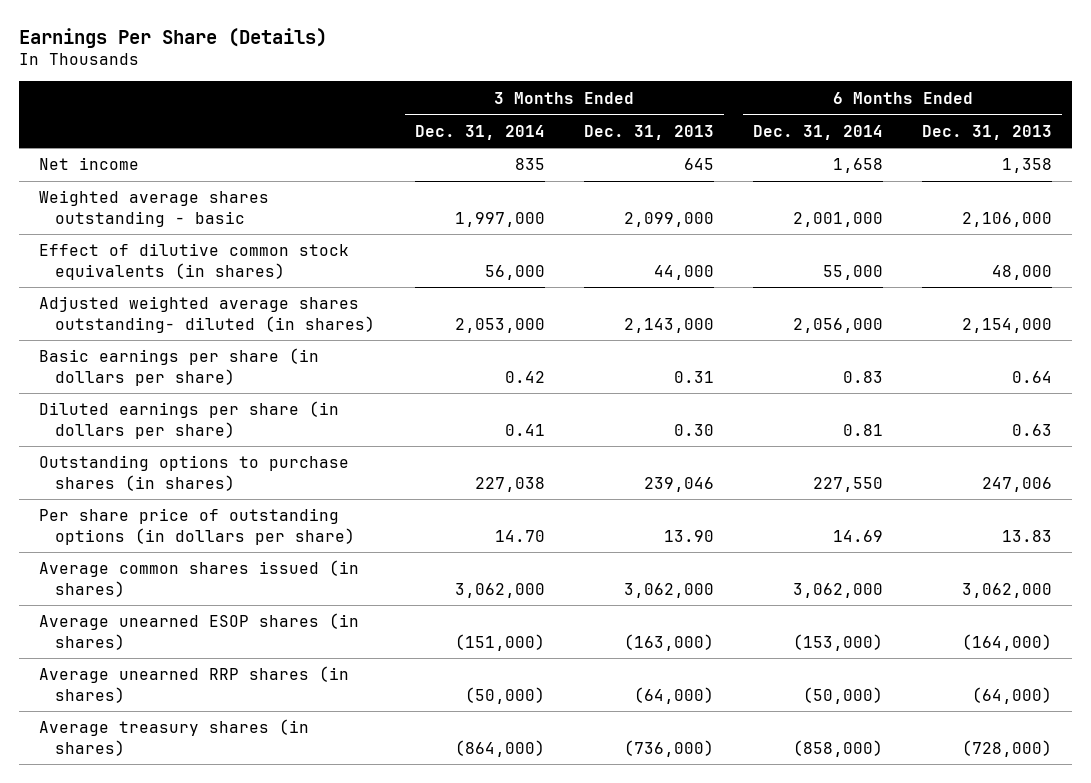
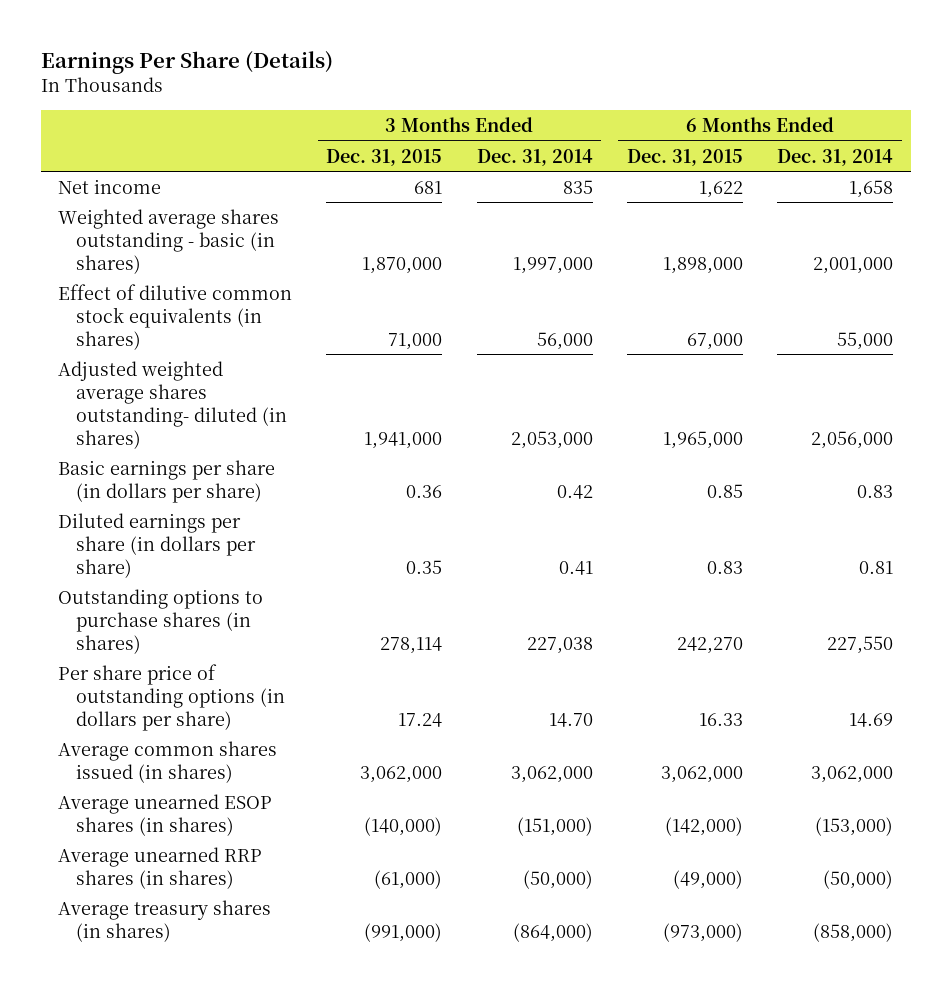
[583,124,714,140] Dec. 31, 2013 -> none
[922,124,1053,140] Dec. 31, 2013 -> none
none -> [326,148,443,166] Dec. 31, 2015
none -> [626,148,743,166] Dec. 31, 2015
[38,190,269,227] Weighted average shares outstanding - basic -> [57,208,279,274] Weighted average shares outstanding - basic (in shares)

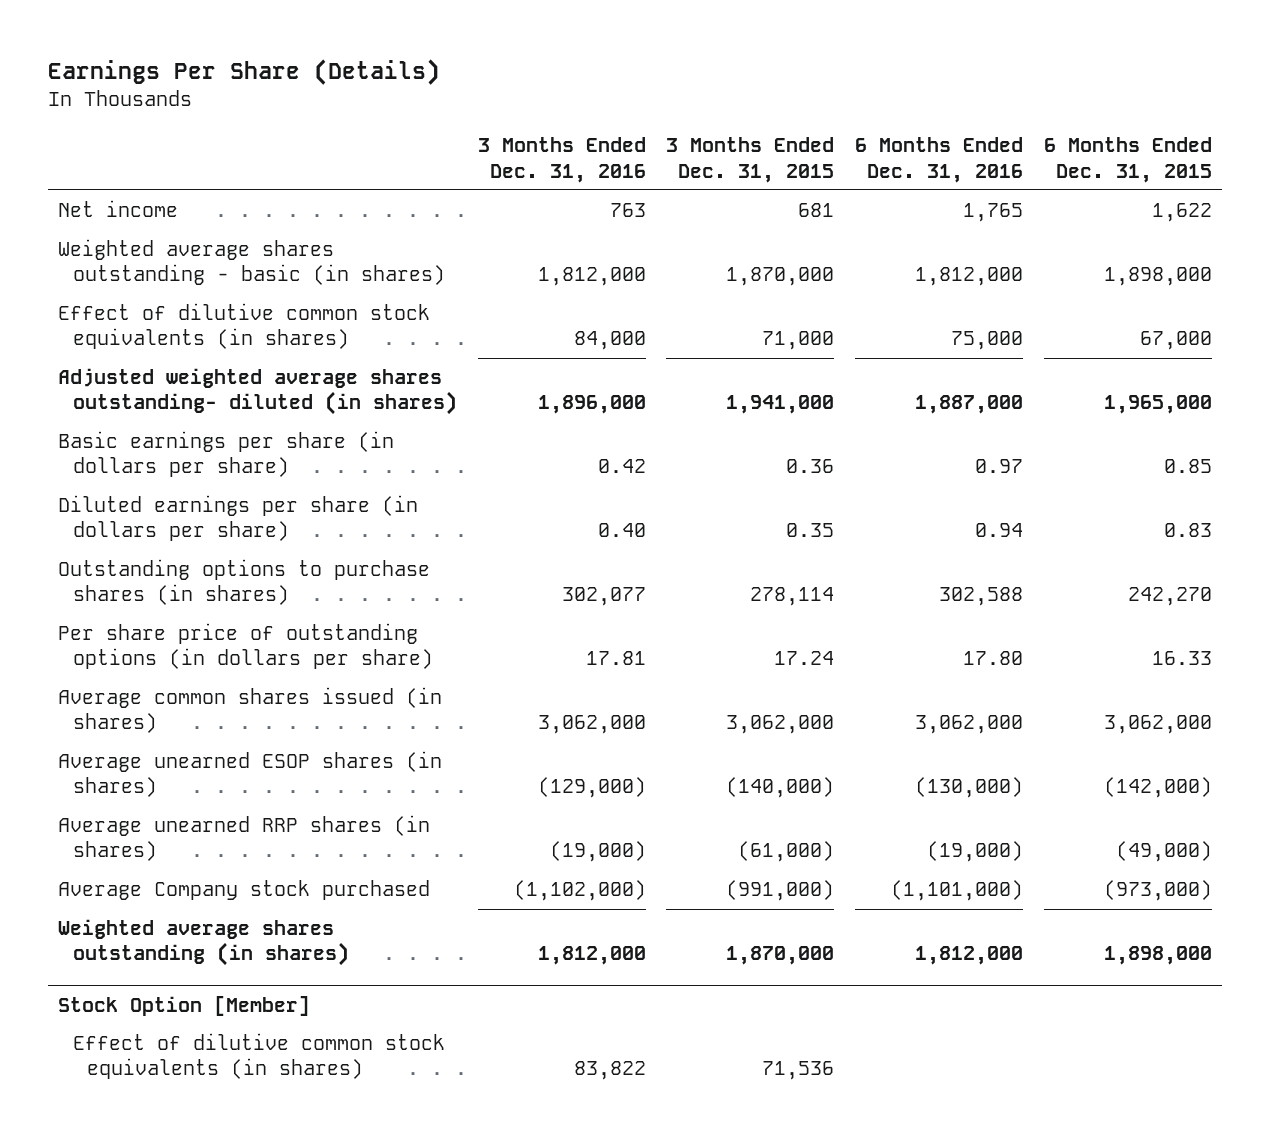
[476,148,593,166] Dec. 31, 2014 -> none
[777,148,894,166] Dec. 31, 2014 -> none
none -> [477,137,646,183] 3 Months Ended Dec. 31, 2016
none -> [854,137,1023,183] 6 Months Ended Dec. 31, 2016
[57,899,271,942] Average treasury shares (in shares) -> [58,880,431,901] Average Company stock purchased
none -> [58,919,349,967] Weighted average shares outstanding (in shares)
none -> [58,995,311,1016] Stock Option [Member]
none -> [72,1033,445,1080] Effect of dilutive common stock equivalents (in shares)

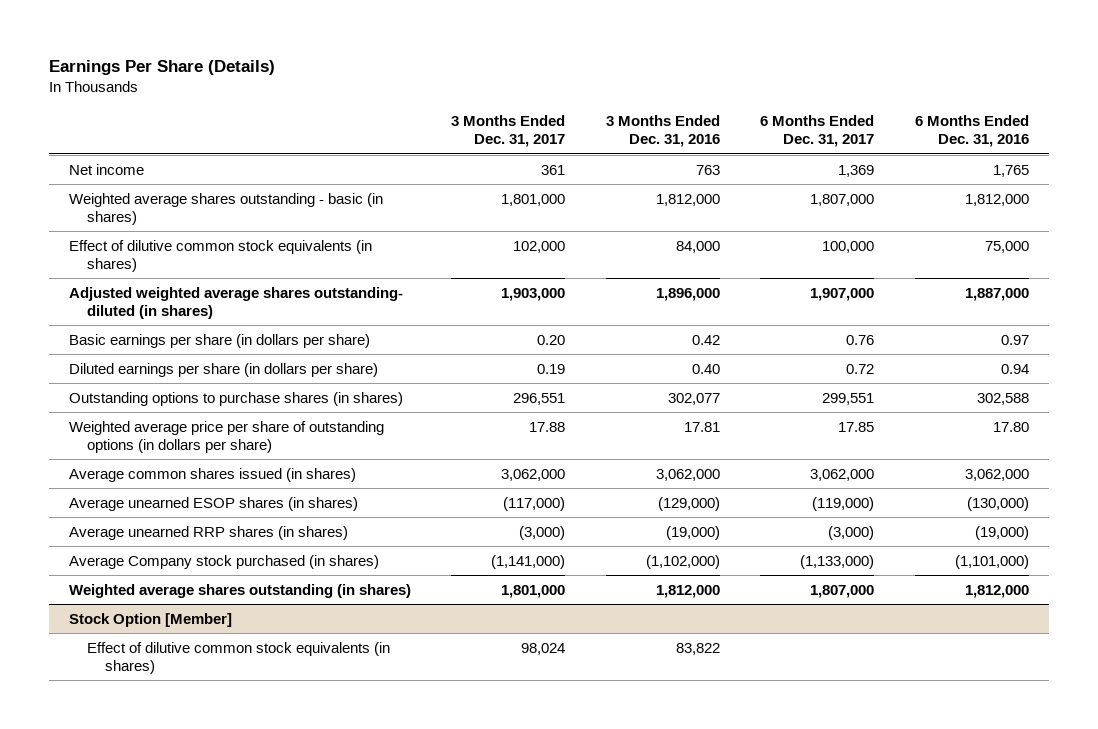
[666,137,835,183] 3 Months Ended Dec. 31, 2015 -> none
[1043,137,1212,183] 6 Months Ended Dec. 31, 2015 -> none
none -> [451,115,566,148] 3 Months Ended Dec. 31, 2017
none -> [760,115,875,148] 6 Months Ended Dec. 31, 2017
[58,623,433,670] Per share price of outstanding options (in dollars per share) -> [68,420,384,453] Weighted average price per share of outstanding options (in dollars per share)
[58,880,431,901] Average Company stock purchased -> [68,554,379,569] Average Company stock purchased (in shares)

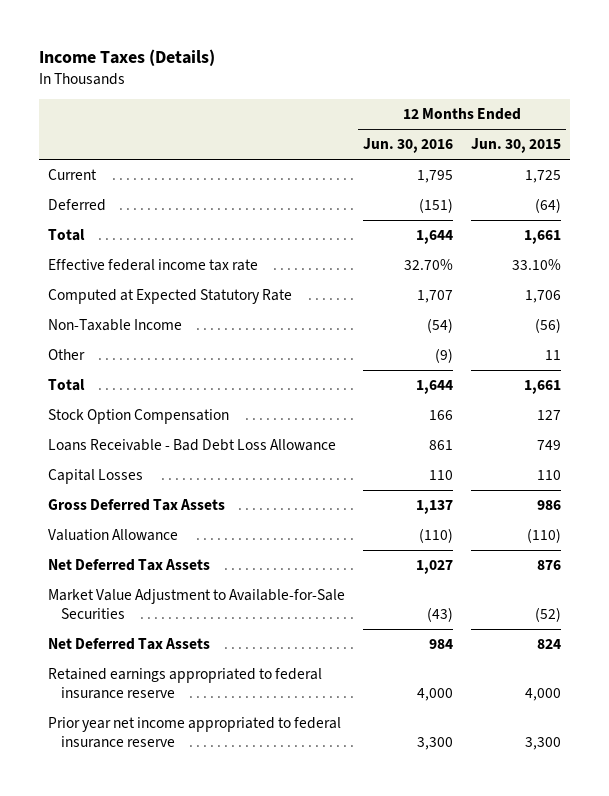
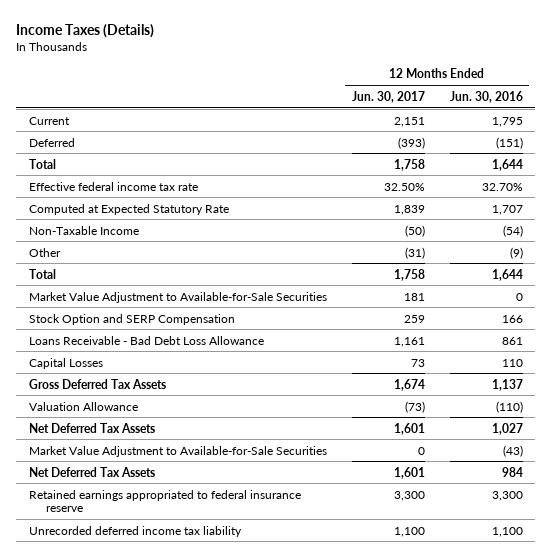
[471,138,562,154] Jun. 30, 2015 -> none
none -> [351,90,425,103] Jun. 30, 2017
none -> [28,291,327,303] Market Value Adjustment to Available-for-Sale Securities
[47,409,229,425] Stock Option Compensation -> [28,313,235,325] Stock Option and SERP Compensation
[47,717,341,748] Prior year net income appropriated to federal insurance reserve -> none
[417,687,454,701] 4,000 -> [491,490,523,501] 3,300
none -> [28,525,242,537] Unrecorded deferred income tax liability

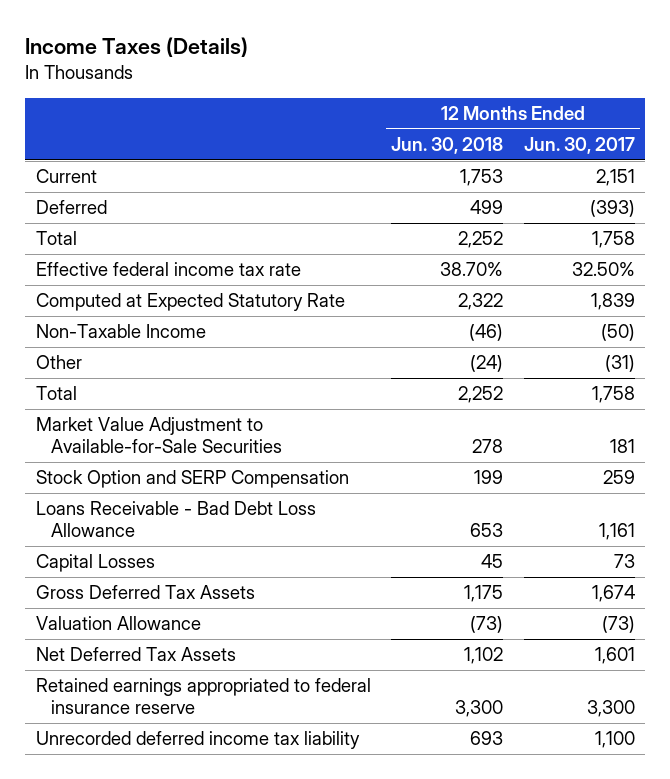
[449,90,523,103] Jun. 30, 2016 -> none
none -> [391,137,504,155] Jun. 30, 2018
[28,445,327,457] Market Value Adjustment to Available-for-Sale Securities -> none
[28,466,155,477] Net Deferred Tax Assets -> none

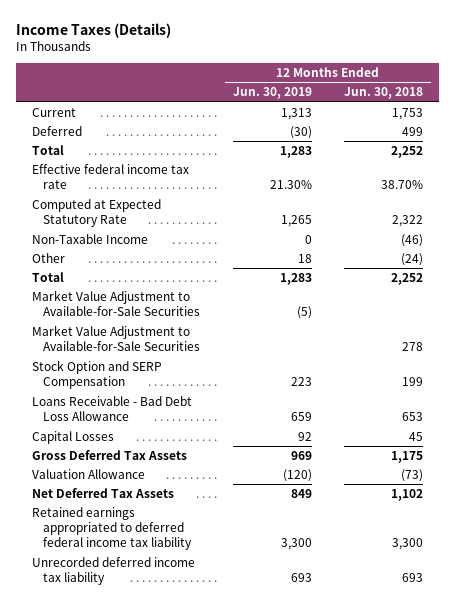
[523,137,635,155] Jun. 30, 2017 -> none
none -> [232,87,312,100] Jun. 30, 2019
none -> [32,290,201,317] Market Value Adjustment to Available-for-Sale Securities
[35,678,371,715] Retained earnings appropriated to federal insurance reserve -> [32,507,193,551] Retained earnings appropriated to deferred federal income tax liability

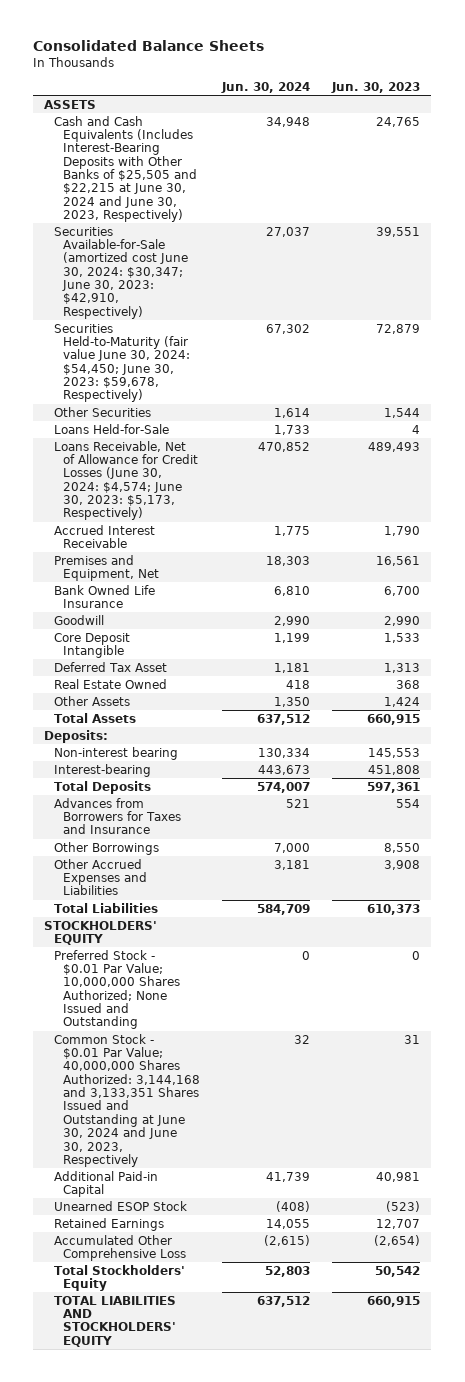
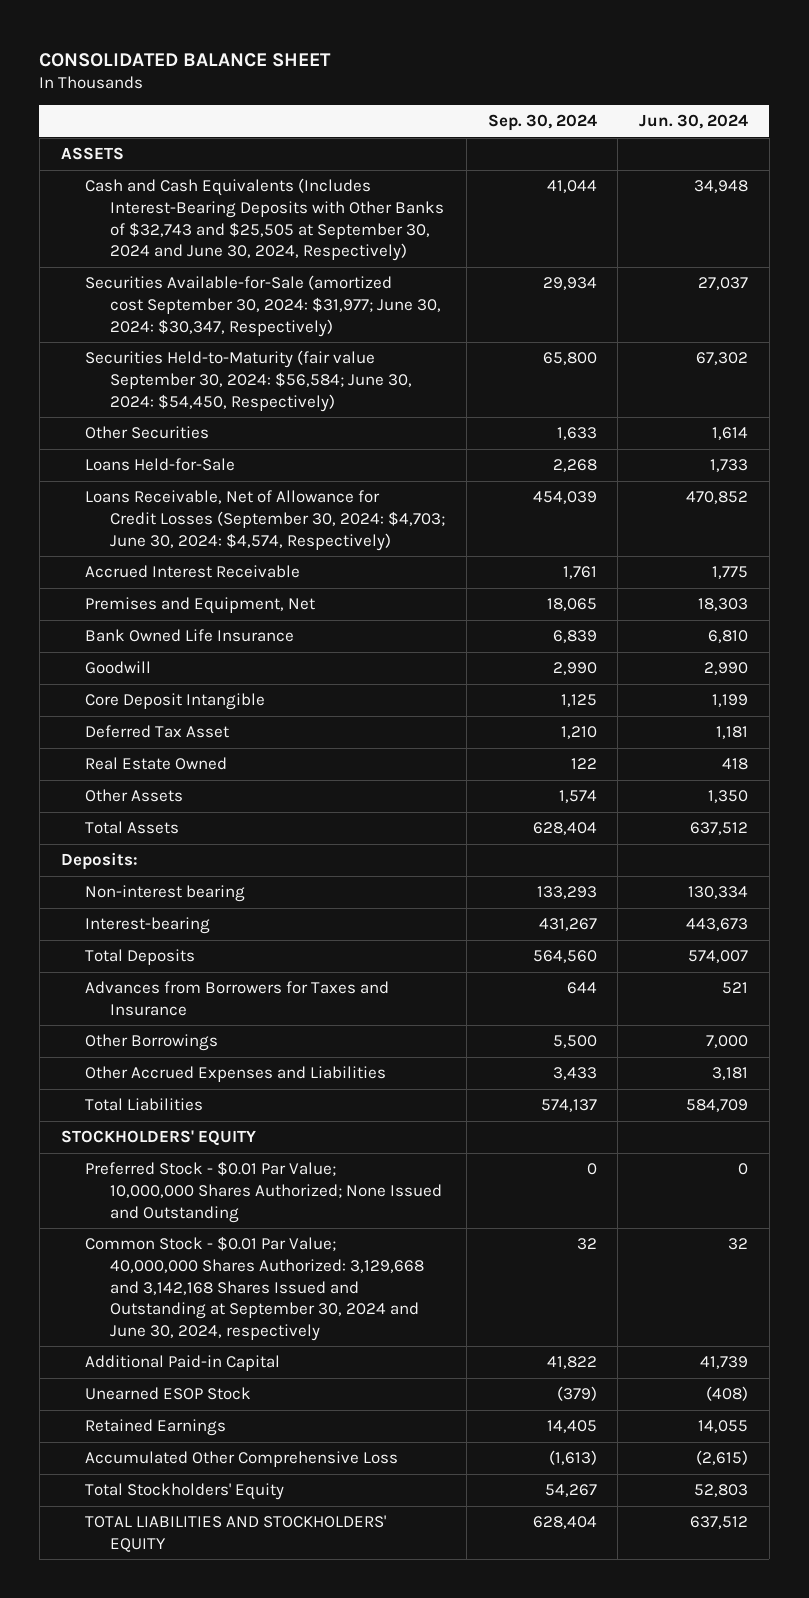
[33,40,265,52] Consolidated Balance Sheets -> [39,52,332,67] CONSOLIDATED BALANCE SHEET
[331,82,421,94] Jun. 30, 2023 -> none
none -> [487,114,597,132] Sep. 30, 2024
[53,115,198,223] Cash and Cash Equivalents (Includes Interest-Bearing Deposits with Other Banks of $25,505 and $22,215 at June 30, 2024 and June 30, 2023, Respectively) -> [85,178,445,262] Cash and Cash Equivalents (Includes Interest-Bearing Deposits with Other Banks of $32,743 and $25,505 at September 30, 2024 and June 30, 2024, Respectively)
[53,226,189,319] Securities Available-for-Sale (amortized cost June 30, 2024: $30,347; June 30, 2023: $42,910, Respectively) -> [85,275,442,337] Securities Available-for-Sale (amortized cost September 30, 2024: $31,977; June 30, 2024: $30,347, Respectively)
[53,323,191,403] Securities Held-to-Maturity (fair value June 30, 2024: $54,450; June 30, 2023: $59,678, Respectively) -> [85,350,413,412] Securities Held-to-Maturity (fair value September 30, 2024: $56,584; June 30, 2024: $54,450, Respectively)
[53,440,199,521] Loans Receivable, Net of Allowance for Credit Losses (June 30, 2024: $4,574; June 30, 2023: $5,173, Respectively) -> [85,490,446,551] Loans Receivable, Net of Allowance for Credit Losses (September 30, 2024: $4,703; June 30, 2024: $4,574, Respectively)
[53,1033,201,1167] Common Stock - $0.01 Par Value; 40,000,000 Shares Authorized: 3,144,168 and 3,133,351 Shares Issued and Outstanding at June 30, 2024 and June 30, 2023, Respectively -> [85,1236,425,1341] Common Stock - $0.01 Par Value; 40,000,000 Shares Authorized: 3,129,668 and 3,142,168 Shares Issued and Outstanding at September 30, 2024 and June 30, 2024, respectively

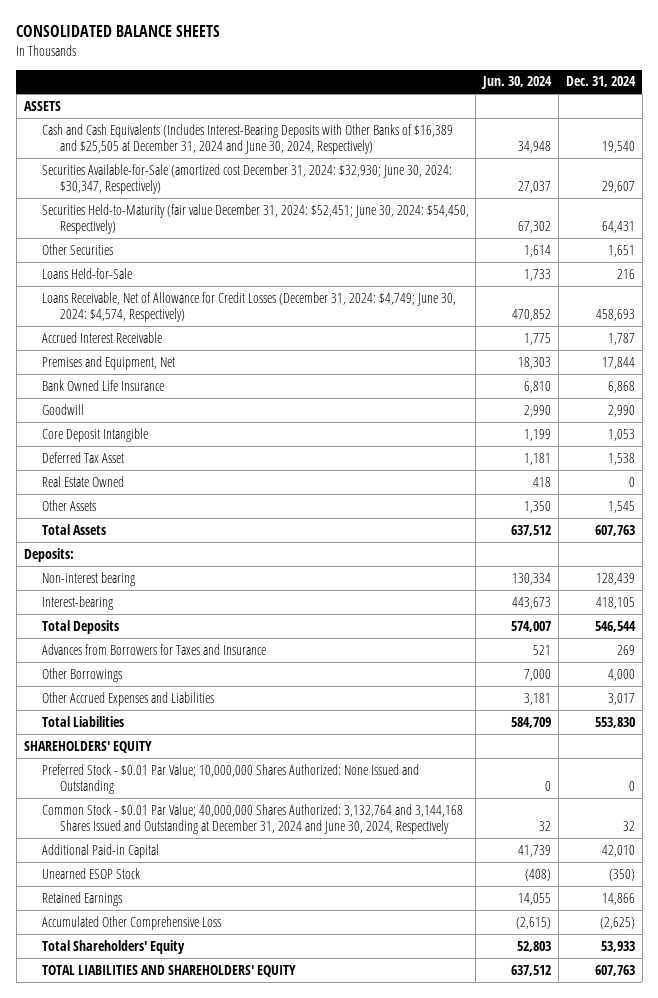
[39,52,332,67] CONSOLIDATED BALANCE SHEET -> [16,25,221,38] CONSOLIDATED BALANCE SHEETS
[487,114,597,132] Sep. 30, 2024 -> none
none -> [565,76,636,88] Dec. 31, 2024
[85,178,445,262] Cash and Cash Equivalents (Includes Interest-Bearing Deposits with Other Banks of $32,743 and $25,505 at September 30, 2024 and June 30, 2024, Respectively) -> [41,123,453,155] Cash and Cash Equivalents (Includes Interest-Bearing Deposits with Other Banks of $16,389 and $25,505 at December 31, 2024 and June 30, 2024, Respectively)
[85,275,442,337] Securities Available-for-Sale (amortized cost September 30, 2024: $31,977; June 30, 2024: $30,347, Respectively) -> [41,163,452,195] Securities Available-for-Sale (amortized cost December 31, 2024: $32,930; June 30, 2024: $30,347, Respectively)
[85,350,413,412] Securities Held-to-Maturity (fair value September 30, 2024: $56,584; June 30, 2024: $54,450, Respectively) -> [41,203,469,235] Securities Held-to-Maturity (fair value December 31, 2024: $52,451; June 30, 2024: $54,450, Respectively)
[85,490,446,551] Loans Receivable, Net of Allowance for Credit Losses (September 30, 2024: $4,703; June 30, 2024: $4,574, Respectively) -> [41,291,456,323] Loans Receivable, Net of Allowance for Credit Losses (December 31, 2024: $4,749; June 30, 2024: $4,574, Respectively)
[60,1130,256,1147] STOCKHOLDERS' EQUITY -> [23,740,152,753] SHAREHOLDERS' EQUITY
[85,1161,443,1223] Preferred Stock - $0.01 Par Value; 10,000,000 Shares Authorized; None Issued and Outstanding -> [41,763,419,795] Preferred Stock - $0.01 Par Value; 10,000,000 Shares Authorized: None Issued and Outstanding
[85,1236,425,1341] Common Stock - $0.01 Par Value; 40,000,000 Shares Authorized: 3,129,668 and 3,142,168 Shares Issued and Outstanding at September 30, 2024 and June 30, 2024, respectively -> [41,803,463,835] Common Stock - $0.01 Par Value; 40,000,000 Shares Authorized: 3,132,764 and 3,144,168 Shares Issued and Outstanding at December 31, 2024 and June 30, 2024, Respectively
[85,1483,285,1501] Total Stockholders' Equity -> [41,939,185,954] Total Shareholders' Equity
[85,1515,387,1552] TOTAL LIABILITIES AND STOCKHOLDERS' EQUITY -> [41,964,296,977] TOTAL LIABILITIES AND SHAREHOLDERS' EQUITY

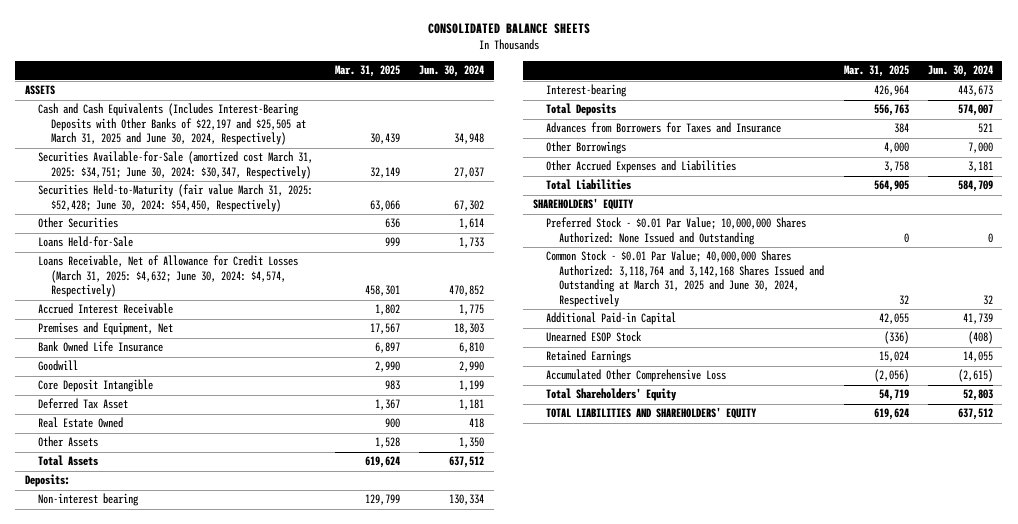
[565,76,636,88] Dec. 31, 2024 -> none
none -> [335,65,401,78] Mar. 31, 2025
[41,123,453,155] Cash and Cash Equivalents (Includes Interest-Bearing Deposits with Other Banks of $16,389 and $25,505 at December 31, 2024 and June 30, 2024, Respectively) -> [37,103,307,146] Cash and Cash Equivalents (Includes Interest-Bearing Deposits with Other Banks of $22,197 and $25,505 at March 31, 2025 and June 30, 2024, Respectively)
[41,163,452,195] Securities Available-for-Sale (amortized cost December 31, 2024: $32,930; June 30, 2024: $30,347, Respectively) -> [37,151,313,179] Securities Available-for-Sale (amortized cost March 31, 2025: $34,751; June 30, 2024: $30,347, Respectively)
[41,203,469,235] Securities Held-to-Maturity (fair value December 31, 2024: $52,451; June 30, 2024: $54,450, Respectively) -> [37,184,313,212] Securities Held-to-Maturity (fair value March 31, 2025: $52,428; June 30, 2024: $54,450, Respectively)
[41,291,456,323] Loans Receivable, Net of Allowance for Credit Losses (December 31, 2024: $4,749; June 30, 2024: $4,574, Respectively) -> [37,255,298,298] Loans Receivable, Net of Allowance for Credit Losses (March 31, 2025: $4,632; June 30, 2024: $4,574, Respectively)
[41,803,463,835] Common Stock - $0.01 Par Value; 40,000,000 Shares Authorized: 3,132,764 and 3,144,168 Shares Issued and Outstanding at December 31, 2024 and June 30, 2024, Respectively -> [546,250,825,308] Common Stock - $0.01 Par Value; 40,000,000 Shares Authorized: 3,118,764 and 3,142,168 Shares Issued and Outstanding at March 31, 2025 and June 30, 2024, Respectively

